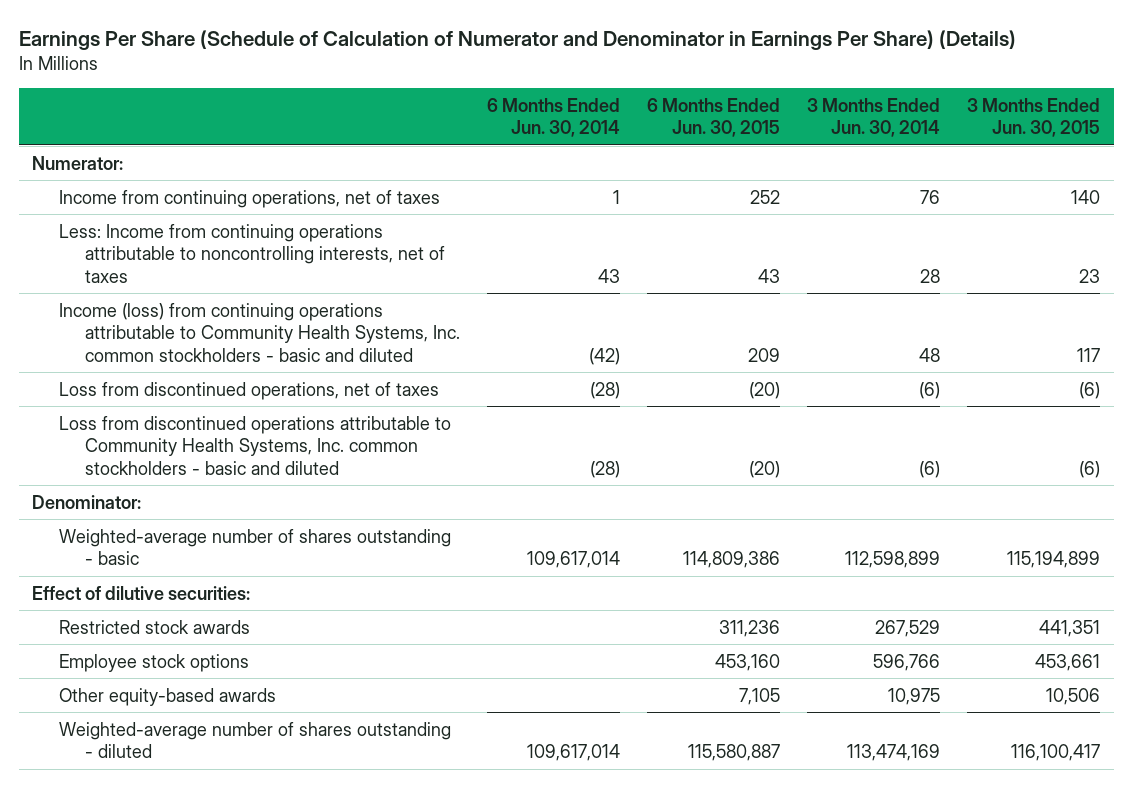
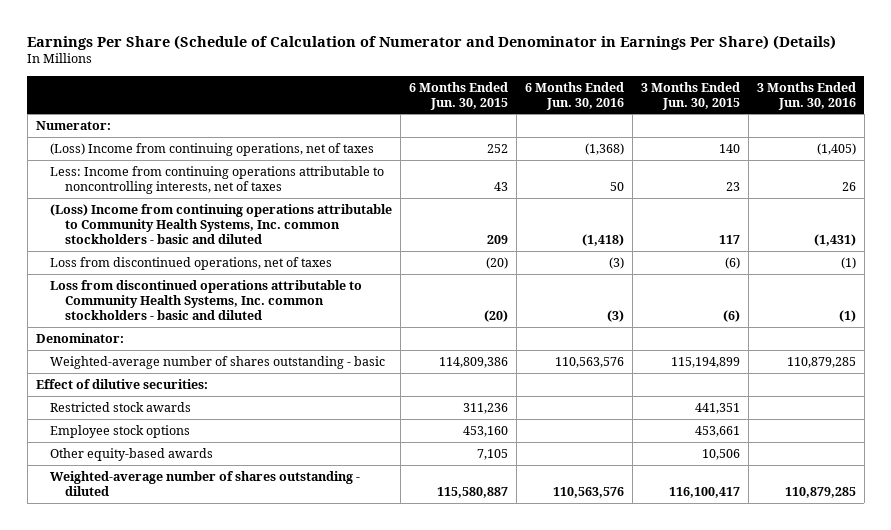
[487,97,621,138] 6 Months Ended Jun. 30, 2014 -> none
[807,97,941,138] 3 Months Ended Jun. 30, 2014 -> none
none -> [525,81,625,110] 6 Months Ended Jun. 30, 2016
none -> [756,81,856,110] 3 Months Ended Jun. 30, 2016
[58,189,440,208] Income from continuing operations, net of taxes -> [50,142,375,156] (Loss) Income from continuing operations, net of taxes
[58,302,461,362] Income (loss) from continuing operations attributable to Community Health Systems, Inc. common stockholders - basic and diluted -> [50,203,393,244] (Loss) Income from continuing operations attributable to Community Health Systems, Inc. common stockholders - basic and diluted

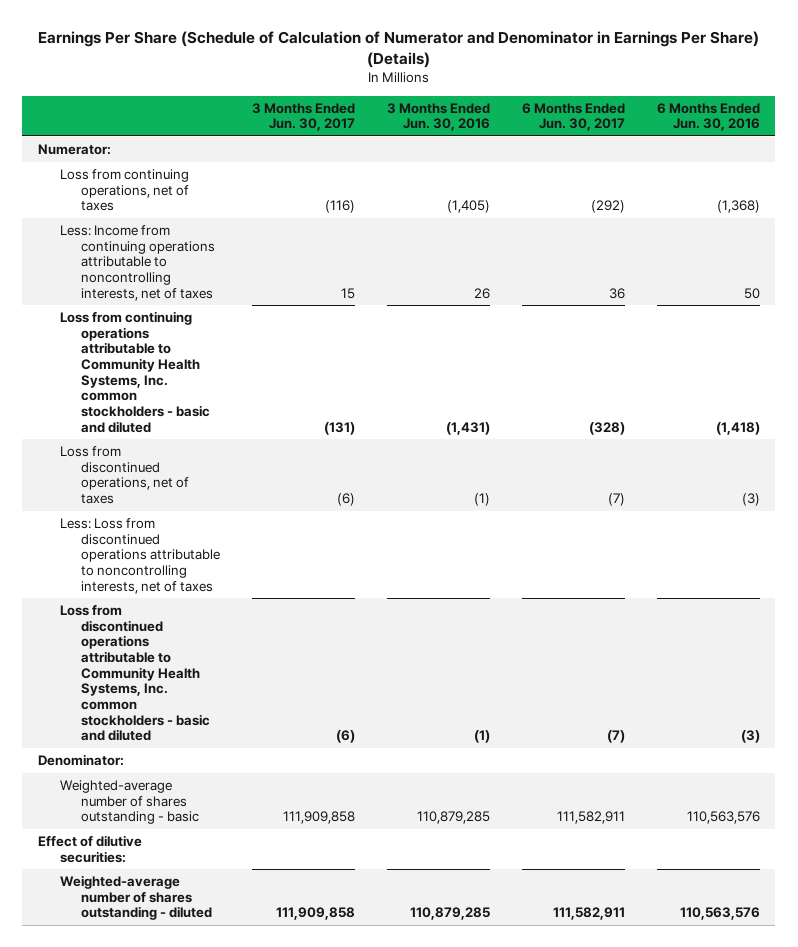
[409,81,509,110] 6 Months Ended Jun. 30, 2015 -> none
[640,81,740,110] 3 Months Ended Jun. 30, 2015 -> none
none -> [251,102,355,132] 3 Months Ended Jun. 30, 2017
none -> [521,102,625,132] 6 Months Ended Jun. 30, 2017
[50,142,375,156] (Loss) Income from continuing operations, net of taxes -> [59,169,190,212] Loss from continuing operations, net of taxes
[50,203,393,244] (Loss) Income from continuing operations attributable to Community Health Systems, Inc. common stockholders - basic and diluted -> [59,311,211,433] Loss from continuing operations attributable to Community Health Systems, Inc. common stockholders - basic and diluted
none -> [59,518,221,594] Less: Loss from discontinued operations attributable to noncontrolling interests, net of taxes
[50,401,192,412] Restricted stock awards -> none
[50,424,191,438] Employee stock options -> none
[50,447,214,461] Other equity-based awards -> none

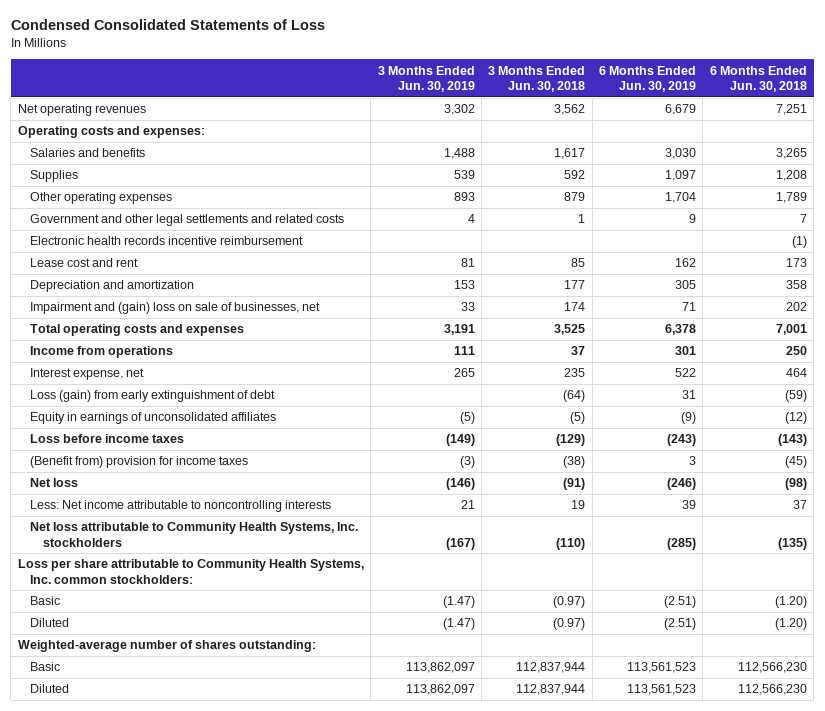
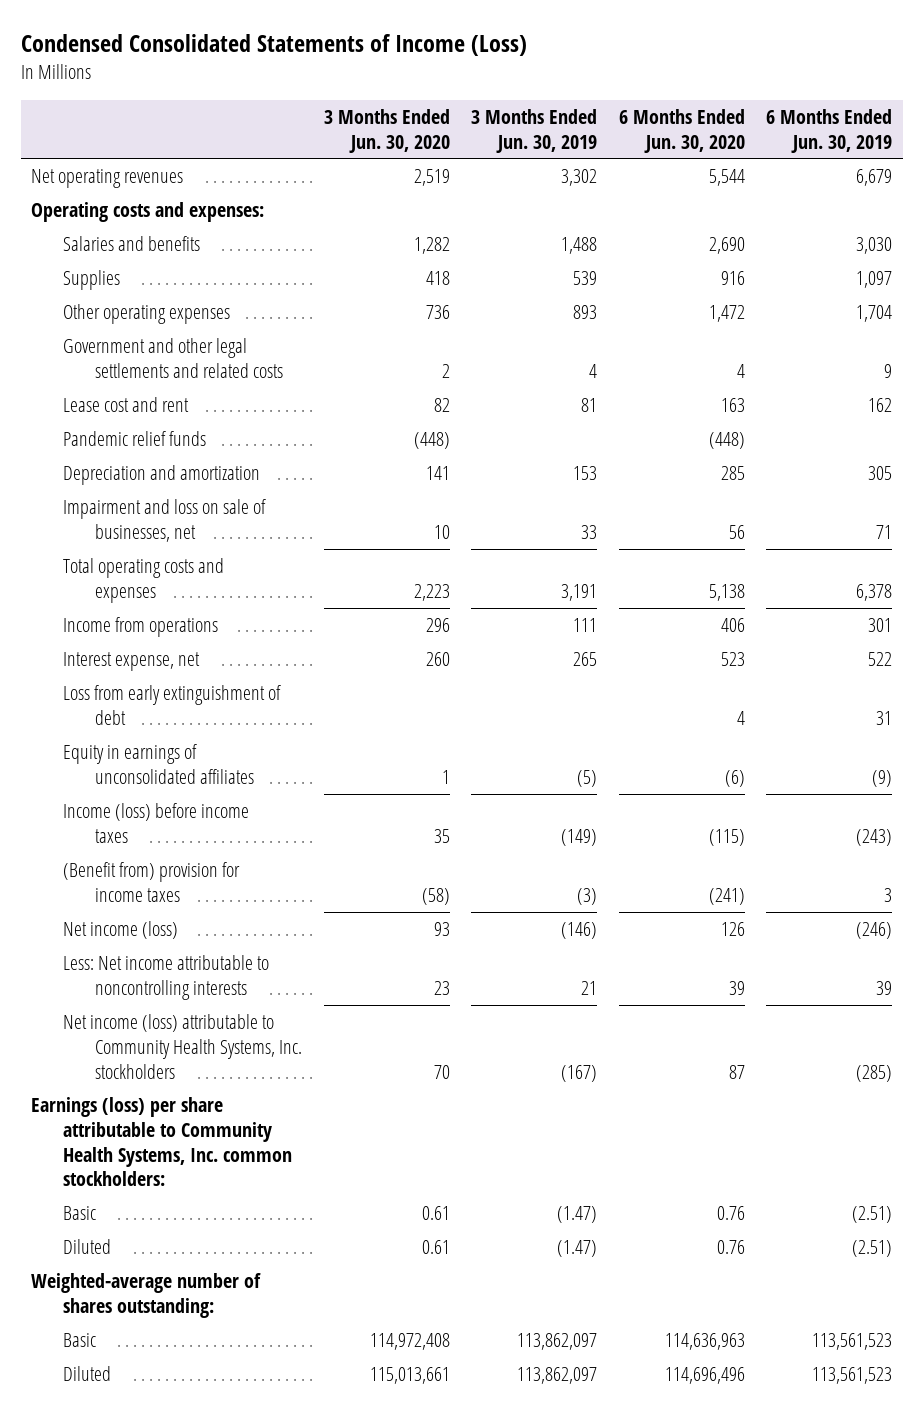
[10,19,325,31] Condensed Consolidated Statements of Loss -> [20,34,527,57] Condensed Consolidated Statements of Income (Loss)
[488,65,586,93] 3 Months Ended Jun. 30, 2018 -> none
[709,65,807,93] 6 Months Ended Jun. 30, 2018 -> none
none -> [323,108,450,153] 3 Months Ended Jun. 30, 2020
none -> [618,108,745,153] 6 Months Ended Jun. 30, 2020
[30,236,304,246] Electronic health records incentive reimbursement -> none
none -> [63,431,207,447] Pandemic relief funds
[30,302,321,315] Impairment and (gain) loss on sale of businesses, net -> [63,499,267,542] Impairment and loss on sale of businesses, net
[30,390,276,403] Loss (gain) from early extinguishment of debt -> [63,685,282,725] Loss from early extinguishment of debt
[30,434,185,444] Loss before income taxes -> [63,803,250,843] Income (loss) before income taxes
[30,478,79,488] Net loss -> [63,921,179,940] Net income (loss)
[30,522,359,547] Net loss attributable to Community Health Systems, Inc. stockholders -> [63,1014,303,1079] Net income (loss) attributable to Community Health Systems, Inc. stockholders
[17,559,364,584] Loss per share attributable to Community Health Systems, Inc. common stockholders: -> [31,1097,293,1187] Earnings (loss) per share attributable to Community Health Systems, Inc. common stockholders:

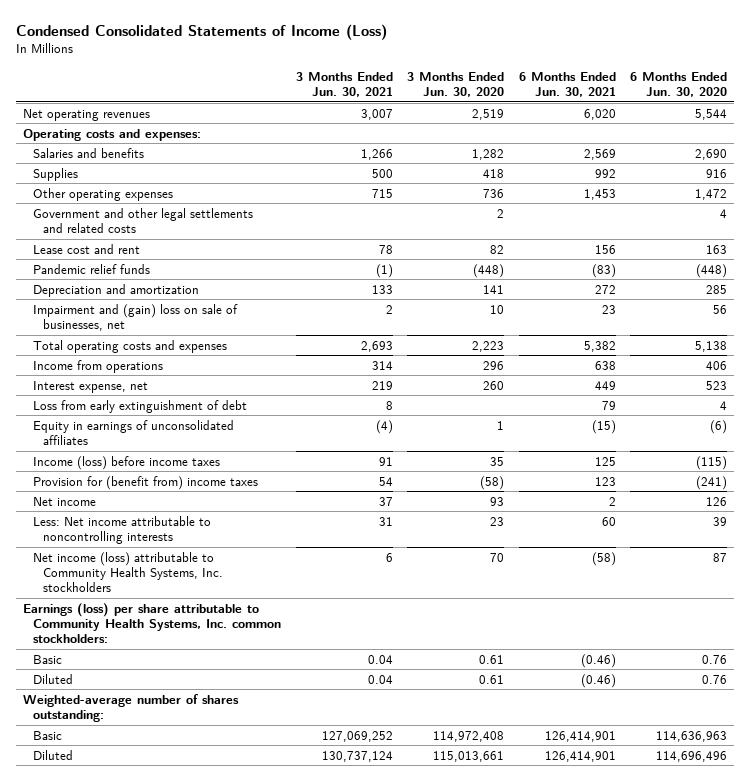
[471,108,598,153] 3 Months Ended Jun. 30, 2019 -> none
[766,108,893,153] 6 Months Ended Jun. 30, 2019 -> none
none -> [295,71,393,98] 3 Months Ended Jun. 30, 2021
none -> [518,71,616,98] 6 Months Ended Jun. 30, 2021
[63,499,267,542] Impairment and loss on sale of businesses, net -> [33,303,239,331] Impairment and (gain) loss on sale of businesses, net
[63,862,241,902] (Benefit from) provision for income taxes -> [33,475,259,490] Provision for (benefit from) income taxes
[63,921,179,940] Net income (loss) -> [33,496,97,506] Net income

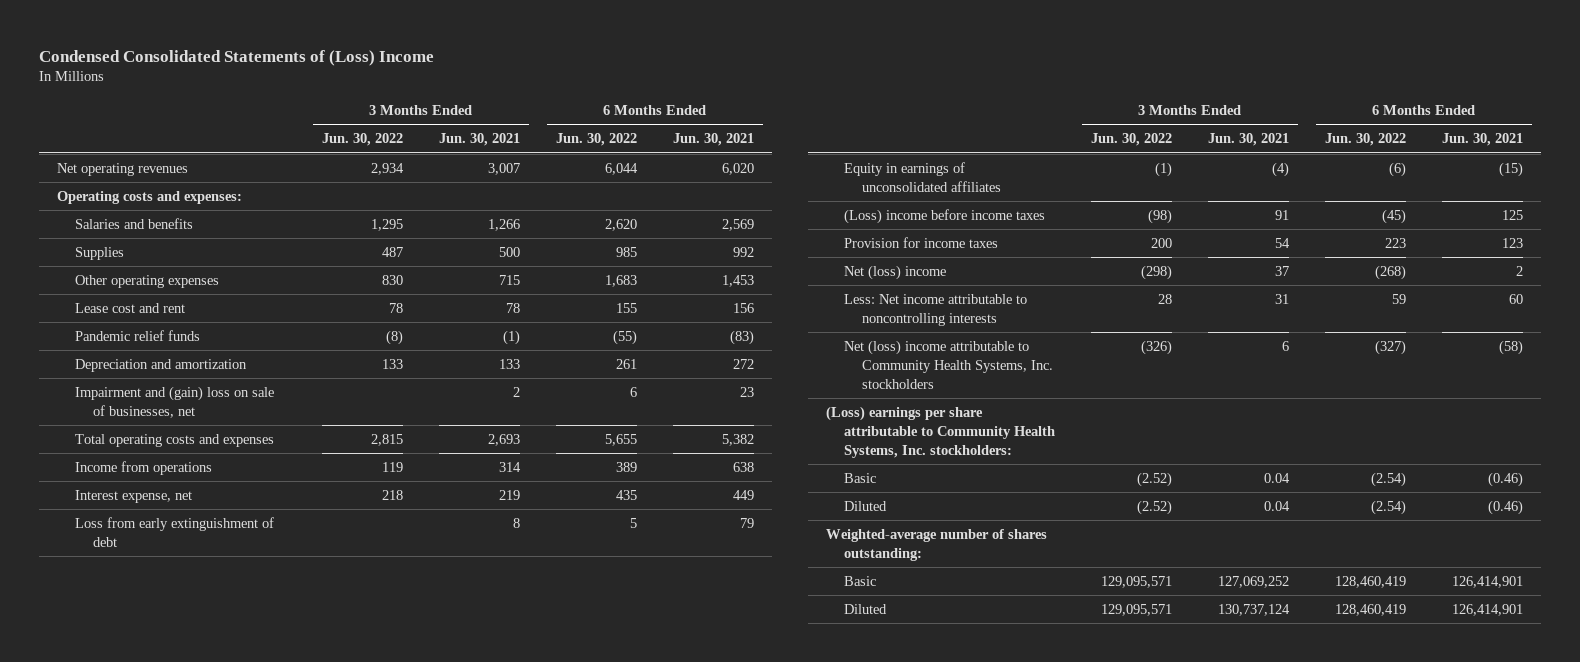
[16,24,388,41] Condensed Consolidated Statements of Income (Loss) -> [38,49,434,66] Condensed Consolidated Statements of (Loss) Income
[407,71,505,98] 3 Months Ended Jun. 30, 2020 -> none
[630,71,728,98] 6 Months Ended Jun. 30, 2020 -> none
none -> [321,133,403,147] Jun. 30, 2022
none -> [555,133,637,147] Jun. 30, 2022
[33,207,254,233] Government and other legal settlements and related costs -> none
[33,455,221,470] Income (loss) before income taxes -> [844,208,1046,224] (Loss) income before income taxes
[33,475,259,490] Provision for (benefit from) income taxes -> [844,236,999,248] Provision for income taxes
[33,496,97,506] Net income -> [844,264,947,280] Net (loss) income
[33,551,224,593] Net income (loss) attributable to Community Health Systems, Inc. stockholders -> [844,339,1054,390] Net (loss) income attributable to Community Health Systems, Inc. stockholders
[23,602,282,644] Earnings (loss) per share attributable to Community Health Systems, Inc. common stockholders: -> [826,405,1056,459] (Loss) earnings per share attributable to Community Health Systems, Inc. stockholders:

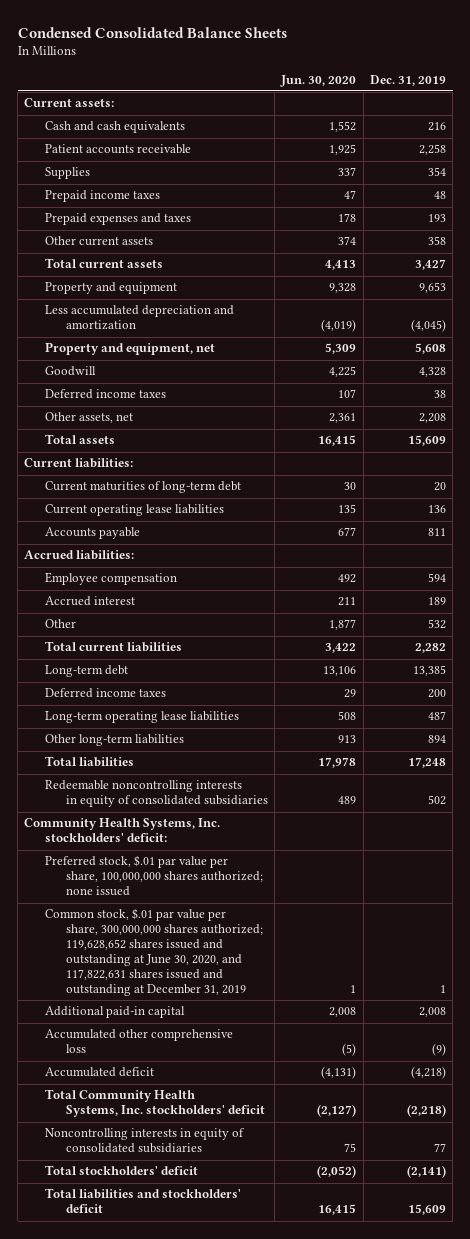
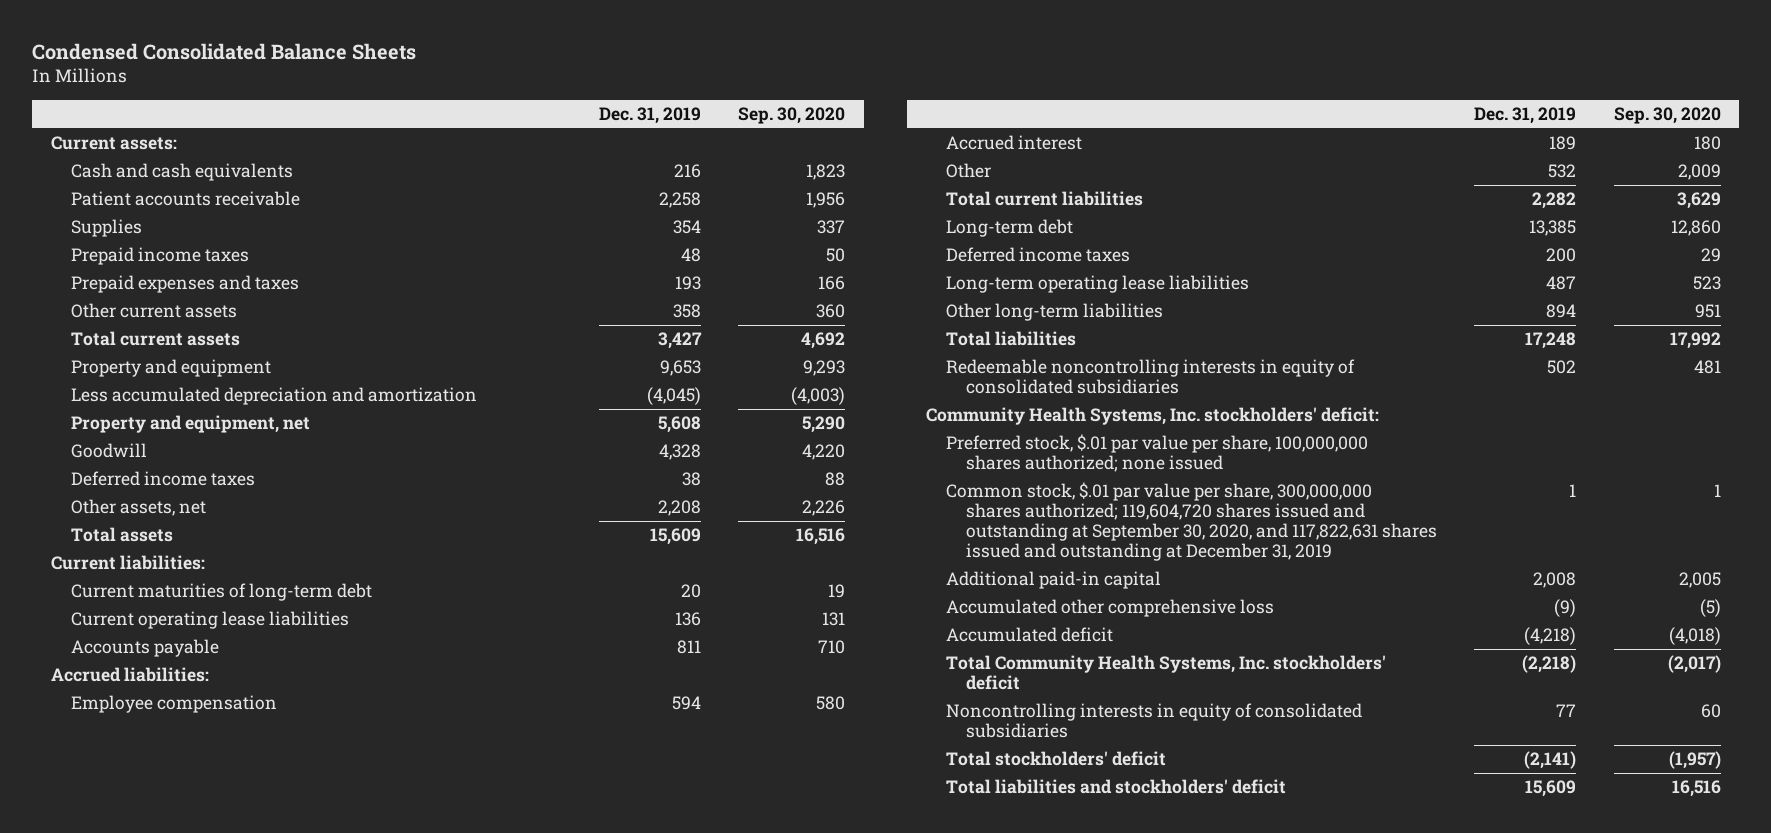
[280,74,357,87] Jun. 30, 2020 -> none
none -> [738,106,846,124] Sep. 30, 2020
[44,908,263,997] Common stock, $.01 par value per share, 300,000,000 shares authorized; 119,628,652 shares issued and outstanding at June 30, 2020, and 117,822,631 shares issued and outstanding at December 31, 2019 -> [945,482,1438,562] Common stock, $.01 par value per share, 300,000,000 shares authorized; 119,604,720 shares issued and outstanding at September 30, 2020, and 117,822,631 shares issued and outstanding at December 31, 2019

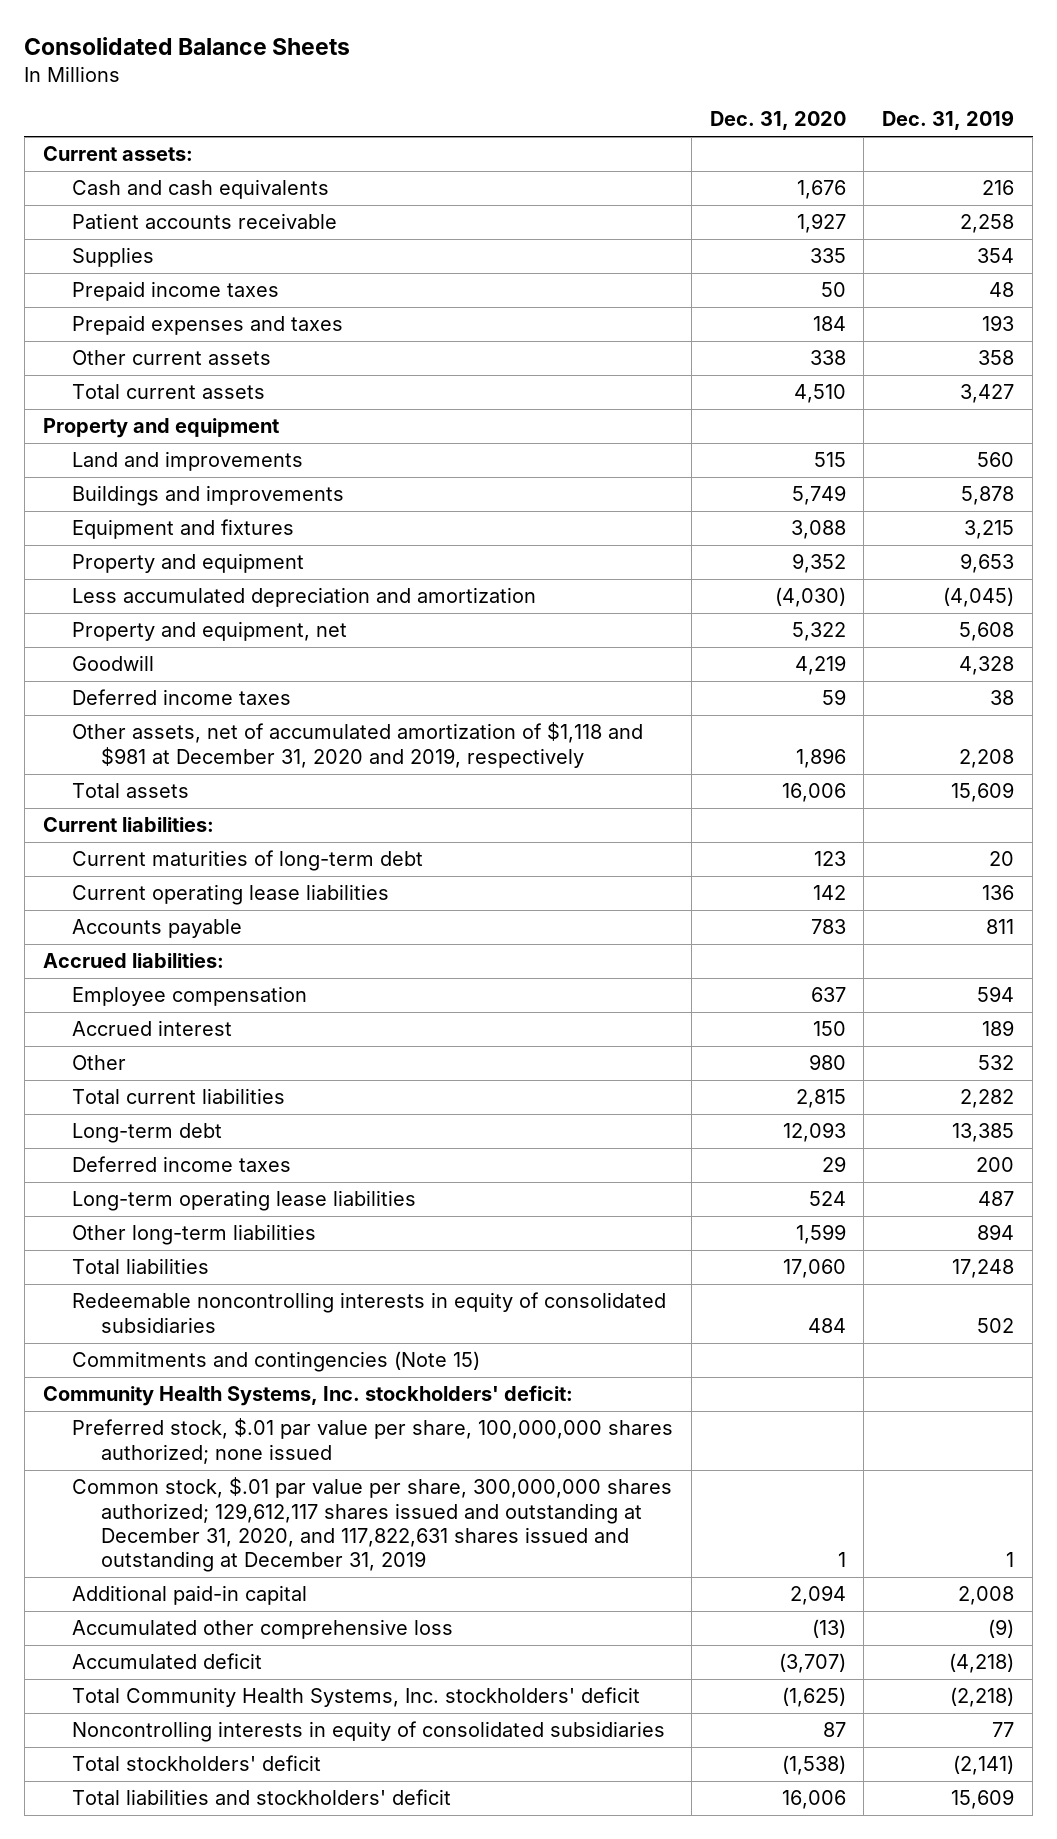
[32,42,417,60] Condensed Consolidated Balance Sheets -> [24,37,351,56] Consolidated Balance Sheets
[738,106,846,124] Sep. 30, 2020 -> none
none -> [709,111,846,131] Dec. 31, 2020
none -> [42,418,279,439] Property and equipment
none -> [71,451,303,472] Land and improvements
none -> [71,485,344,507] Buildings and improvements
none -> [71,519,294,540] Equipment and fixtures
[70,499,206,517] Other assets, net -> [71,722,643,768] Other assets, net of accumulated amortization of $1,118 and $981 at December 31, 2020 and 2019, respectively
none -> [71,1351,480,1373] Commitments and contingencies (Note 15)
[945,482,1438,562] Common stock, $.01 par value per share, 300,000,000 shares authorized; 119,604,720 shares issued and outstanding at September 30, 2020, and 117,822,631 shares issued and outstanding at December 31, 2019 -> [71,1477,672,1573] Common stock, $.01 par value per share, 300,000,000 shares authorized; 129,612,117 shares issued and outstanding at December 31, 2020, and 117,822,631 shares issued and outstanding at December 31, 2019

